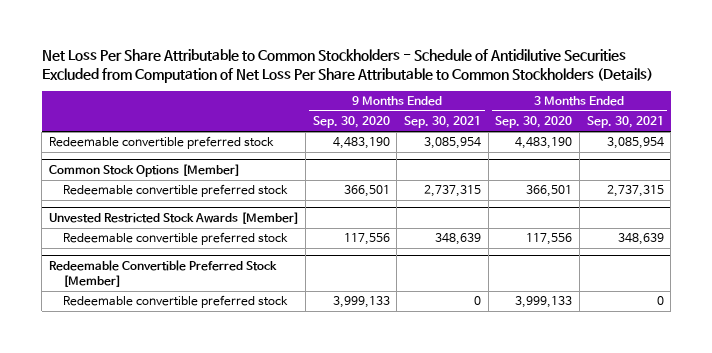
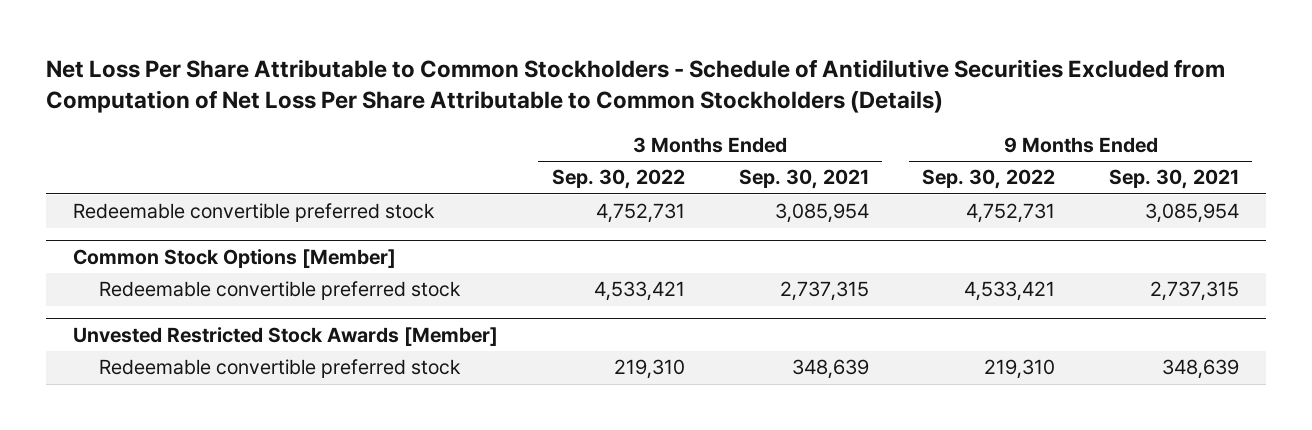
[312,116,390,129] Sep. 30, 2020 -> none
[495,116,573,129] Sep. 30, 2020 -> none
none -> [551,169,685,190] Sep. 30, 2022
none -> [922,169,1056,190] Sep. 30, 2022
[48,259,277,287] Redeemable Convertible Preferred Stock [Member] -> none
[62,295,288,309] Redeemable convertible preferred stock -> none

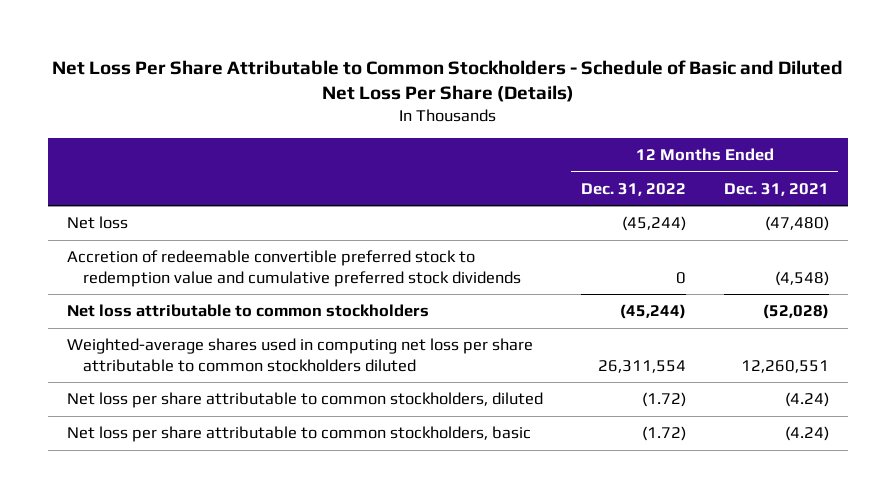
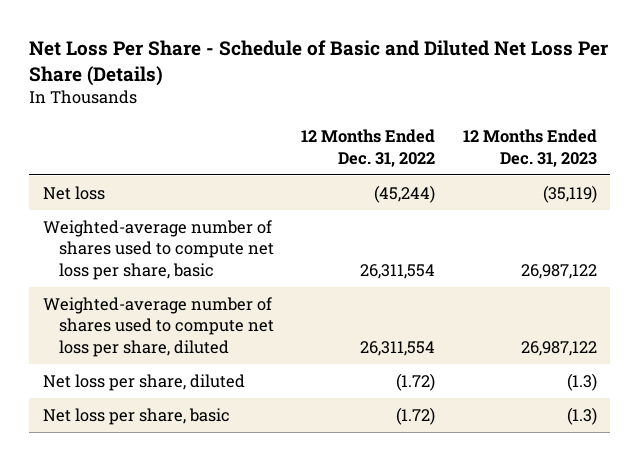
[51,59,843,103] Net Loss Per Share Attributable to Common Stockholders - Schedule of Basic and Diluted Net Loss Per Share (Details) -> [29,40,609,86] Net Loss Per Share - Schedule of Basic and Diluted Net Loss Per Share (Details)
[723,182,829,196] Dec. 31, 2021 -> none
none -> [462,129,597,167] 12 Months Ended Dec. 31, 2023
[66,250,522,287] Accretion of redeemable convertible preferred stock to redemption value and cumulative preferred stock dividends -> none
[66,304,429,318] Net loss attributable to common stockholders -> none
none -> [43,220,274,280] Weighted-average number of shares used to compute net loss per share, basic
[66,338,533,372] Weighted-average shares used in computing net loss per share attributable to common stockholders diluted -> [43,297,274,357] Weighted-average number of shares used to compute net loss per share, diluted
[66,392,543,409] Net loss per share attributable to common stockholders, diluted -> [43,374,246,392] Net loss per share, diluted
[66,426,531,443] Net loss per share attributable to common stockholders, basic -> [43,408,231,426] Net loss per share, basic

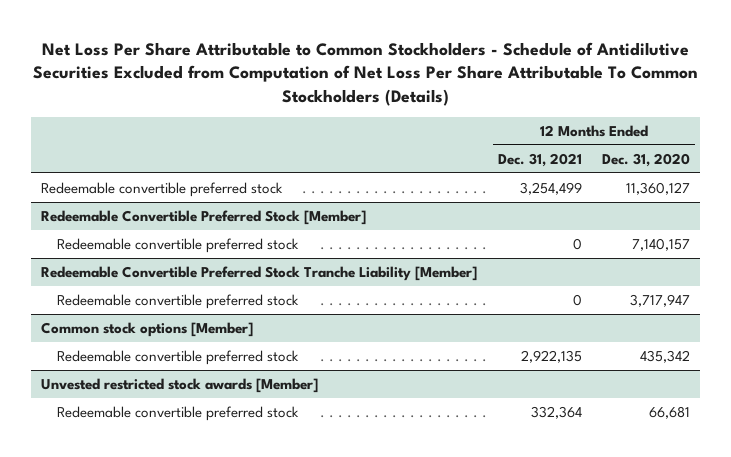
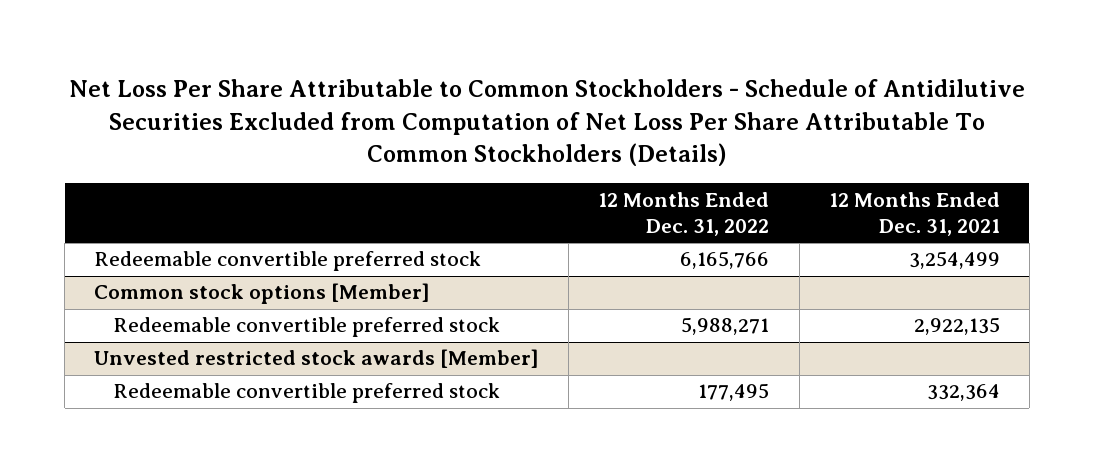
[602,152,691,167] Dec. 31, 2020 -> none
none -> [598,191,770,237] 12 Months Ended Dec. 31, 2022
[41,210,367,226] Redeemable Convertible Preferred Stock [Member] -> none
[56,238,299,254] Redeemable convertible preferred stock -> none
[41,266,478,282] Redeemable Convertible Preferred Stock Tranche Liability [Member] -> none
[56,294,299,310] Redeemable convertible preferred stock -> none

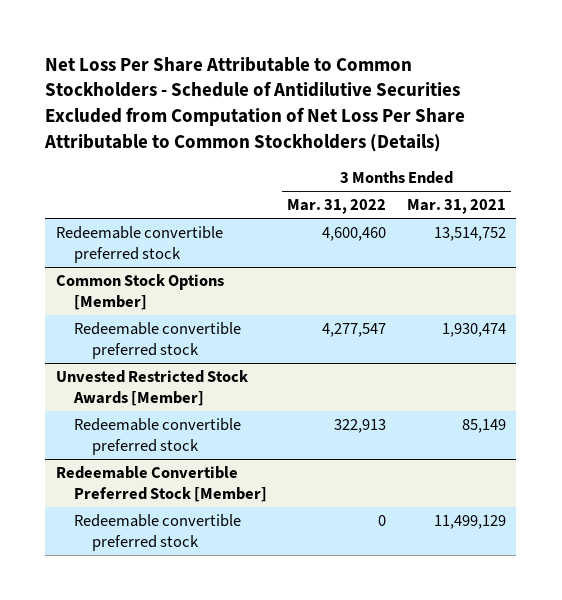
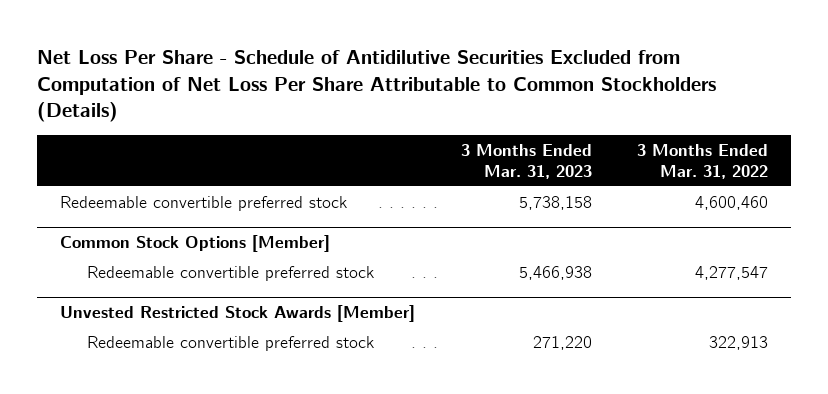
[44,56,466,152] Net Loss Per Share Attributable to Common Stockholders - Schedule of Antidilutive Securities Excluded from Computation of Net Loss Per Share Attributable to Common Stockholders (Details) -> [37,50,717,123] Net Loss Per Share - Schedule of Antidilutive Securities Excluded from Computation of Net Loss Per Share Attributable to Common Stockholders (Details)
[406,199,506,215] Mar. 31, 2021 -> none
none -> [460,143,592,179] 3 Months Ended Mar. 31, 2023
[55,465,267,502] Redeemable Convertible Preferred Stock [Member] -> none
[73,513,241,551] Redeemable convertible preferred stock -> none

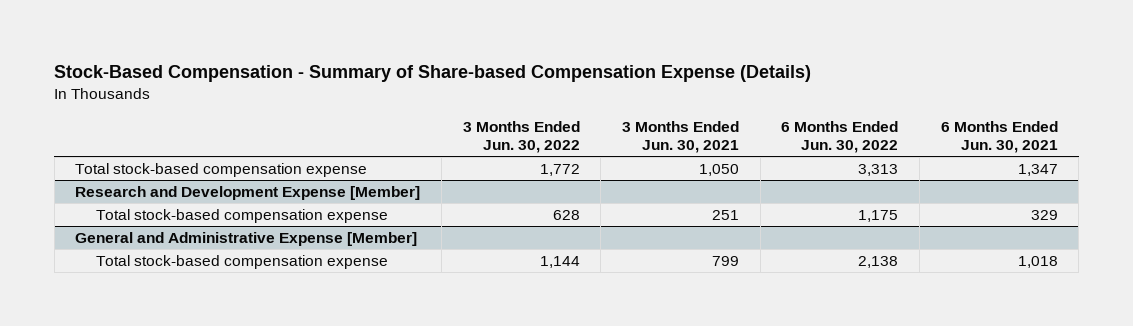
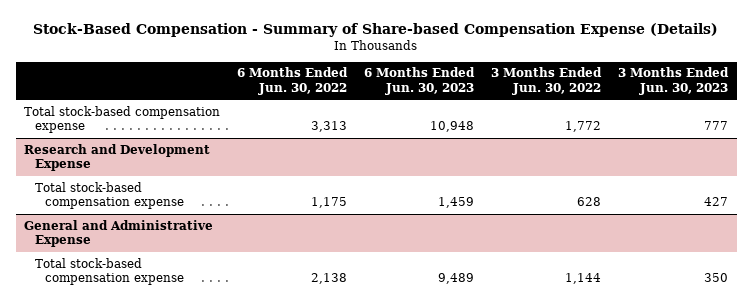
[622,121,740,154] 3 Months Ended Jun. 30, 2021 -> none
[940,121,1058,154] 6 Months Ended Jun. 30, 2021 -> none
none -> [364,67,476,96] 6 Months Ended Jun. 30, 2023
none -> [618,67,730,96] 3 Months Ended Jun. 30, 2023
[75,186,421,201] Research and Development Expense [Member] -> [24,143,211,172] Research and Development Expense
[75,232,418,247] General and Administrative Expense [Member] -> [24,219,214,248] General and Administrative Expense

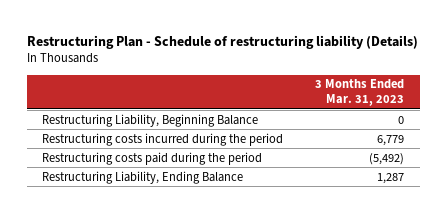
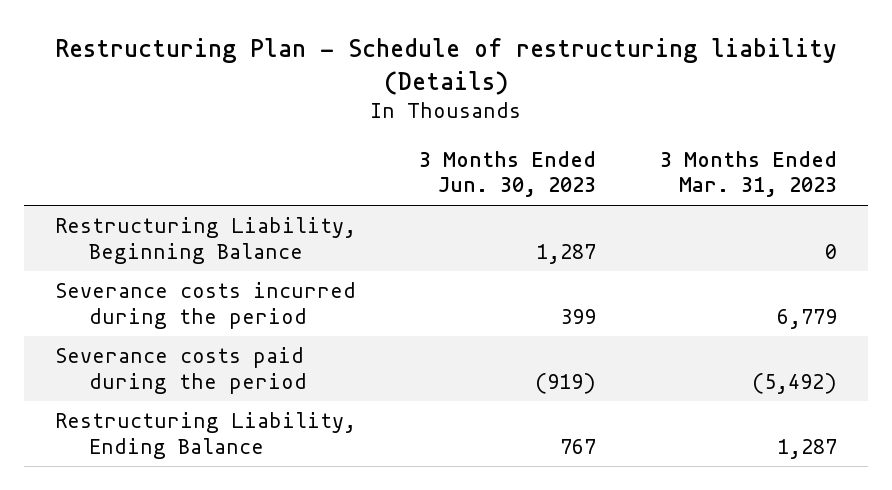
none -> [419,151,597,198] 3 Months Ended Jun. 30, 2023
[42,132,284,146] Restructuring costs incurred during the period -> [55,282,357,329] Severance costs incurred during the period
[42,151,263,165] Restructuring costs paid during the period -> [55,347,308,394] Severance costs paid during the period

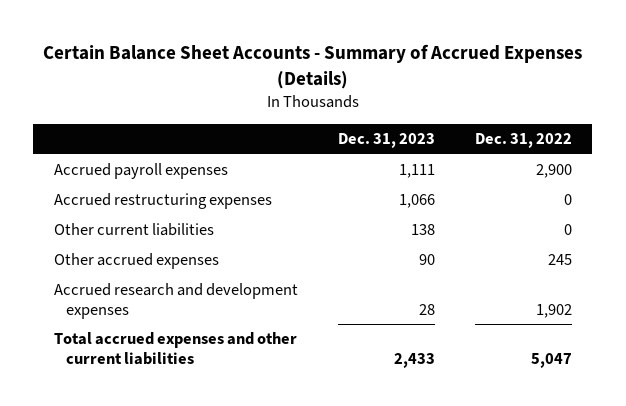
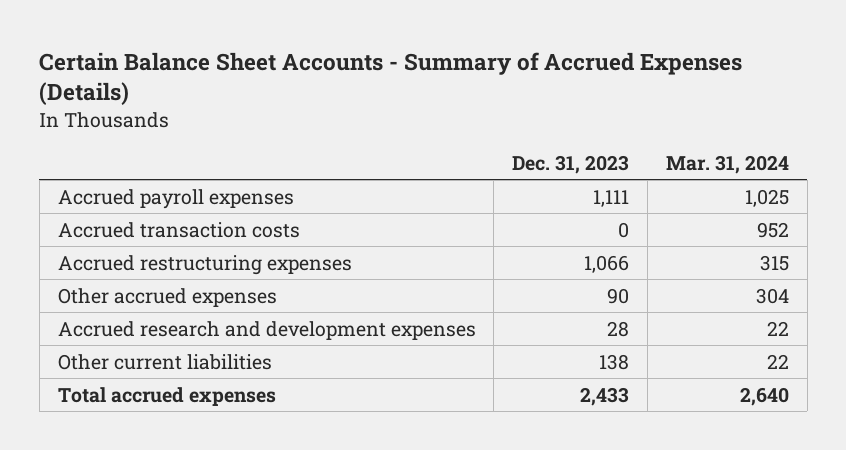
[474,133,572,149] Dec. 31, 2022 -> none
none -> [665,154,789,174] Mar. 31, 2024
none -> [57,221,300,238] Accrued transaction costs
[53,223,214,237] Other current liabilities -> [57,353,272,370] Other current liabilities
[53,332,297,365] Total accrued expenses and other current liabilities -> [57,386,276,406] Total accrued expenses

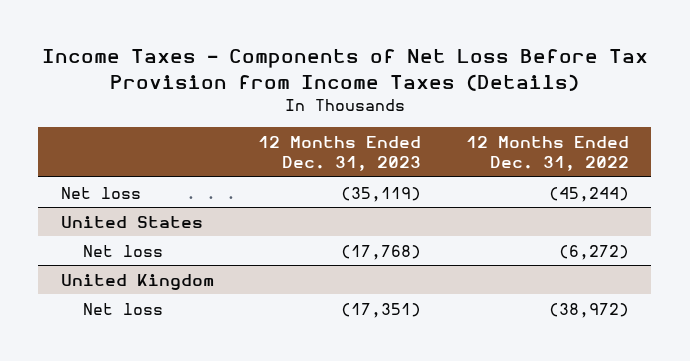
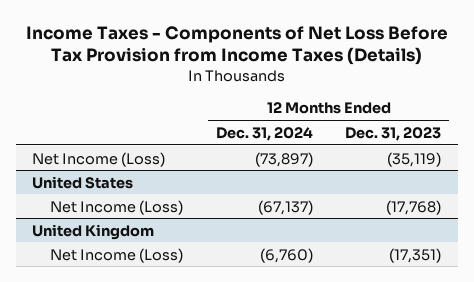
[466,135,630,172] 12 Months Ended Dec. 31, 2022 -> none
none -> [215,126,313,141] Dec. 31, 2024
[60,186,141,199] Net loss -> [32,151,166,167] Net Income (Loss)
[83,244,164,257] Net loss -> [50,199,184,215] Net Income (Loss)
[83,302,164,315] Net loss -> [50,247,184,263] Net Income (Loss)

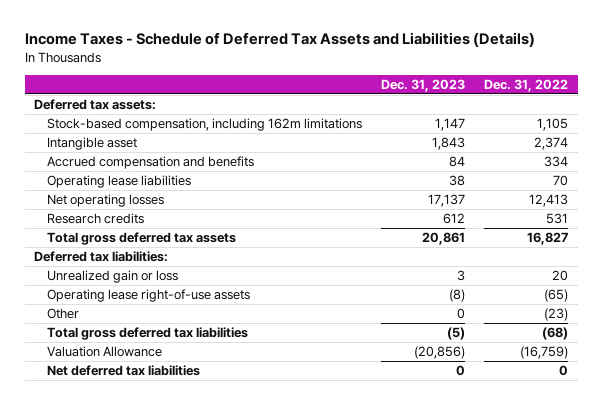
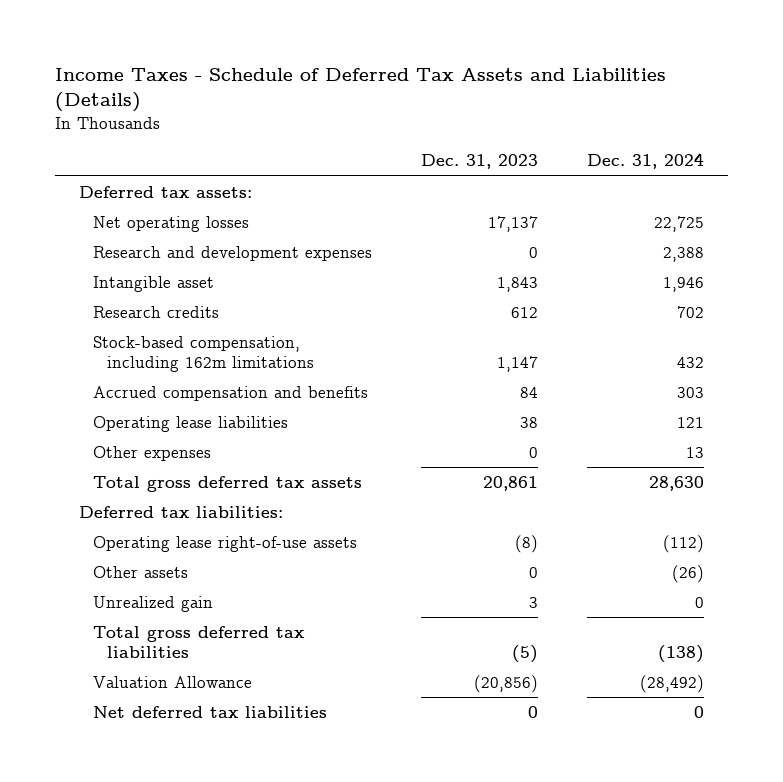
[484,78,569,92] Dec. 31, 2022 -> none
none -> [586,153,704,170] Dec. 31, 2024
[47,194,165,208] Net operating losses -> [93,215,250,232] Net operating losses
none -> [93,245,373,261] Research and development expenses
[47,213,145,225] Research credits -> [93,305,220,318] Research credits
[47,118,363,132] Stock-based compensation, including 162m limitations -> [93,335,315,372] Stock-based compensation, including 162m limitations
none -> [93,445,212,461] Other expenses
[47,270,179,284] Unrealized gain or loss -> none
[47,308,80,320] Other -> [93,565,189,578] Other assets
none -> [93,595,214,612] Unrealized gain

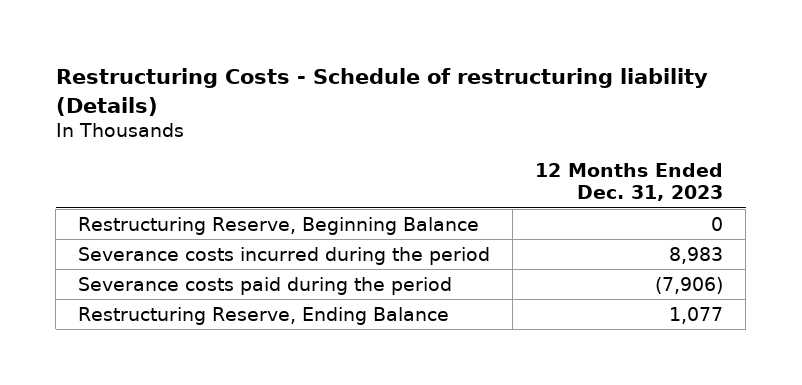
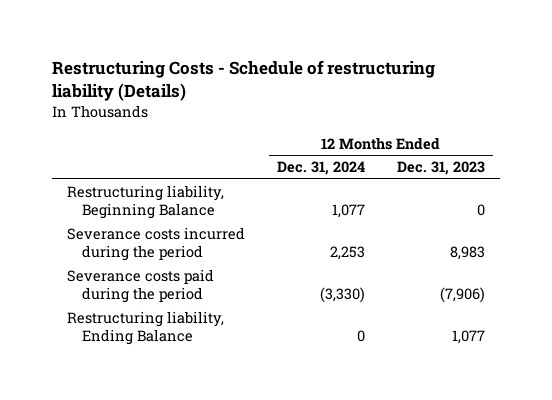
none -> [277,161,366,176] Dec. 31, 2024
[78,216,480,235] Restructuring Reserve, Beginning Balance -> [67,184,225,220] Restructuring liability, Beginning Balance
[78,306,450,325] Restructuring Reserve, Ending Balance -> [67,310,225,346] Restructuring liability, Ending Balance

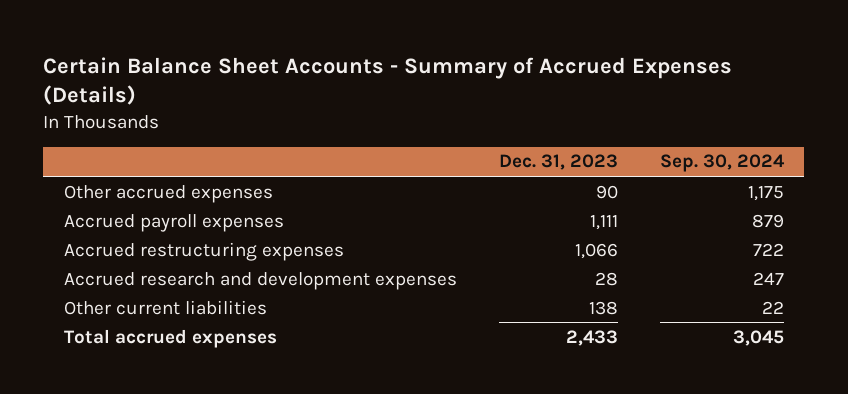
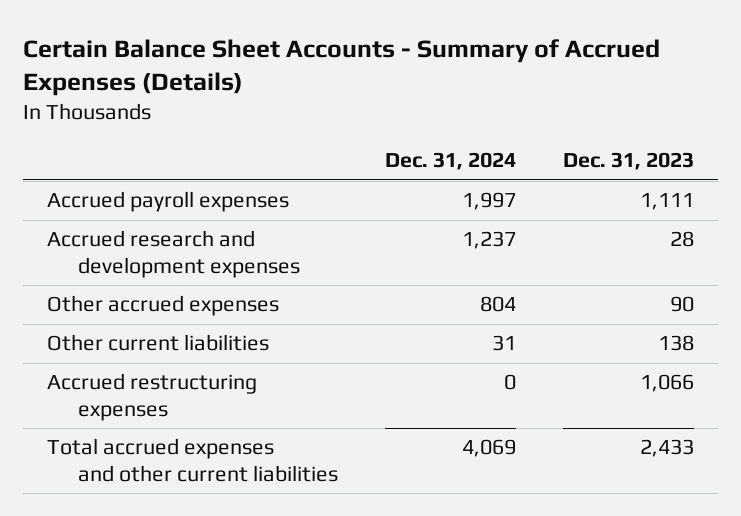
[659,154,785,173] Sep. 30, 2024 -> none
none -> [385,152,517,171] Dec. 31, 2024
[64,184,274,203] Other accrued expenses -> [46,295,279,317] Other accrued expenses
[64,241,345,261] Accrued restructuring expenses -> [46,373,257,421] Accrued restructuring expenses
[64,328,278,348] Total accrued expenses -> [46,438,339,482] Total accrued expenses and other current liabilities

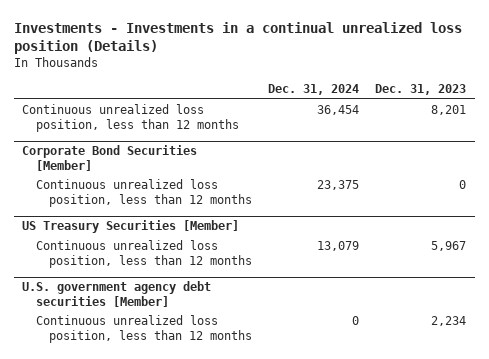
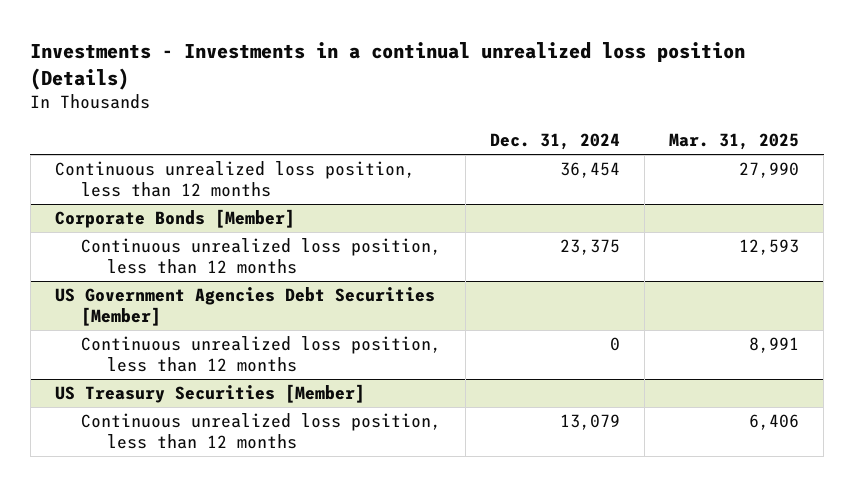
[375,84,467,96] Dec. 31, 2023 -> none
none -> [669,133,800,151] Mar. 31, 2025
[22,145,198,171] Corporate Bond Securities [Member] -> [54,209,295,229] Corporate Bonds [Member]
none -> [54,287,435,326] US Government Agencies Debt Securities [Member]
none -> [80,336,441,372] Continuous unrealized loss position, less than 12 months
[22,281,212,307] U.S. government agency debt securities [Member] -> none
[35,315,252,343] Continuous unrealized loss position, less than 12 months -> none

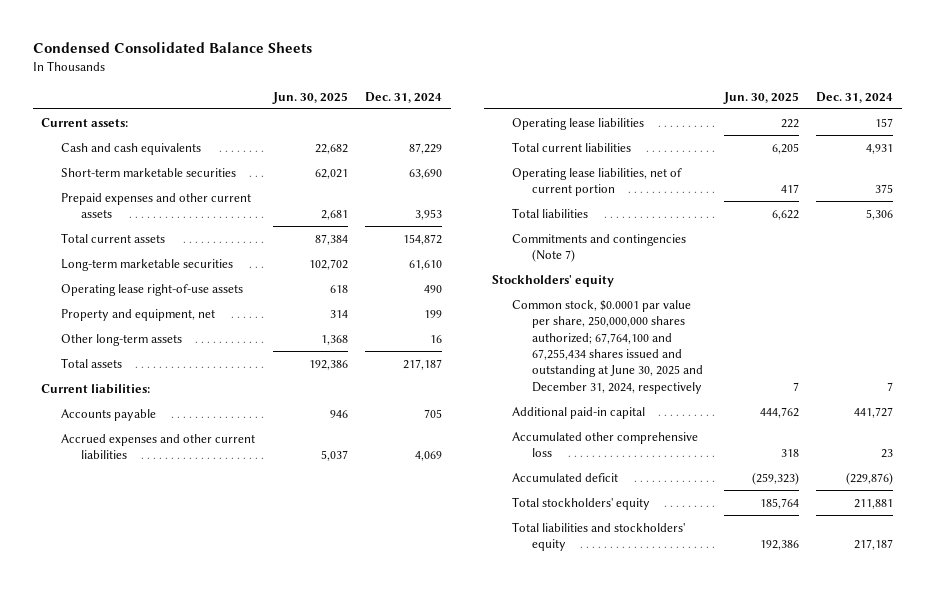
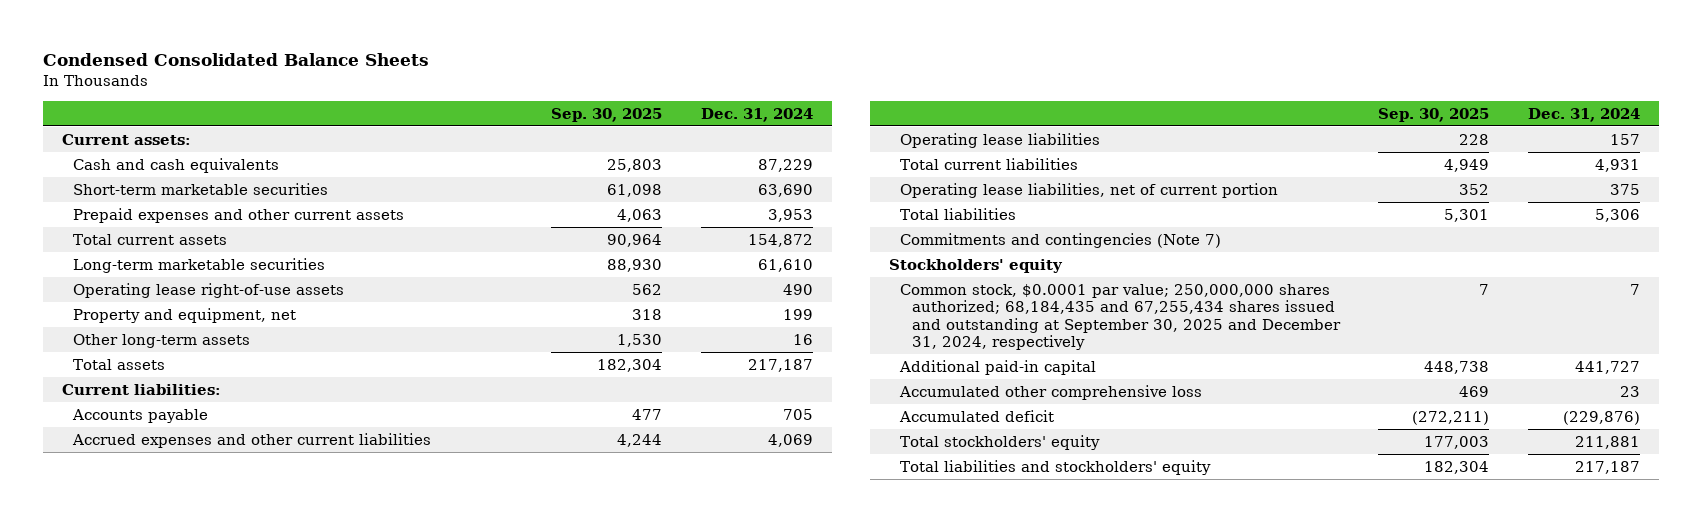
[271,91,348,104] Jun. 30, 2025 -> none
none -> [551,107,663,122] Sep. 30, 2025
[512,299,704,394] Common stock, $0.0001 par value per share, 250,000,000 shares authorized; 67,764,100 and 67,255,434 shares issued and outstanding at June 30, 2025 and December 31, 2024, respectively -> [900,283,1341,350] Common stock, $0.0001 par value; 250,000,000 shares authorized; 68,184,435 and 67,255,434 shares issued and outstanding at September 30, 2025 and December 31, 2024, respectively

